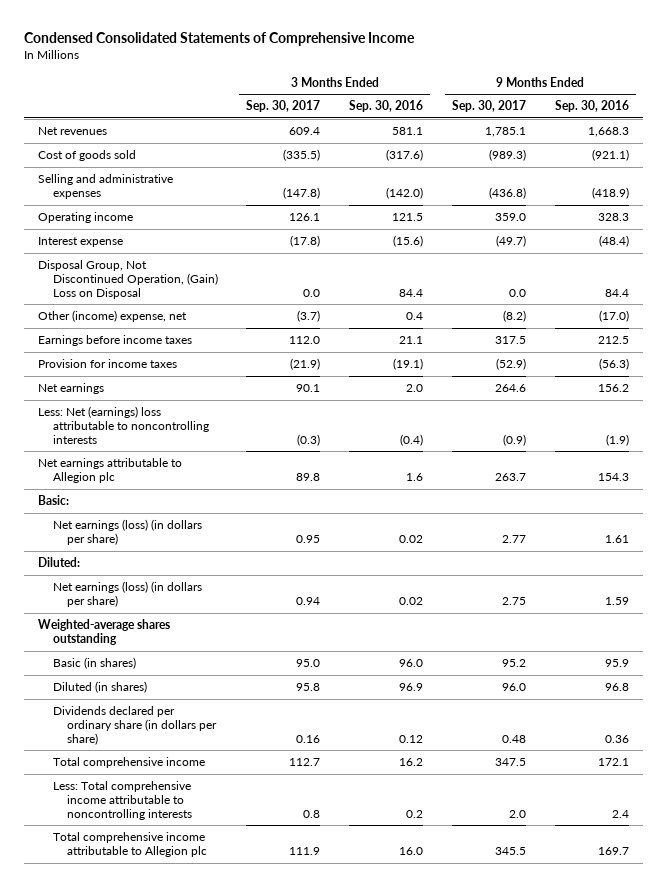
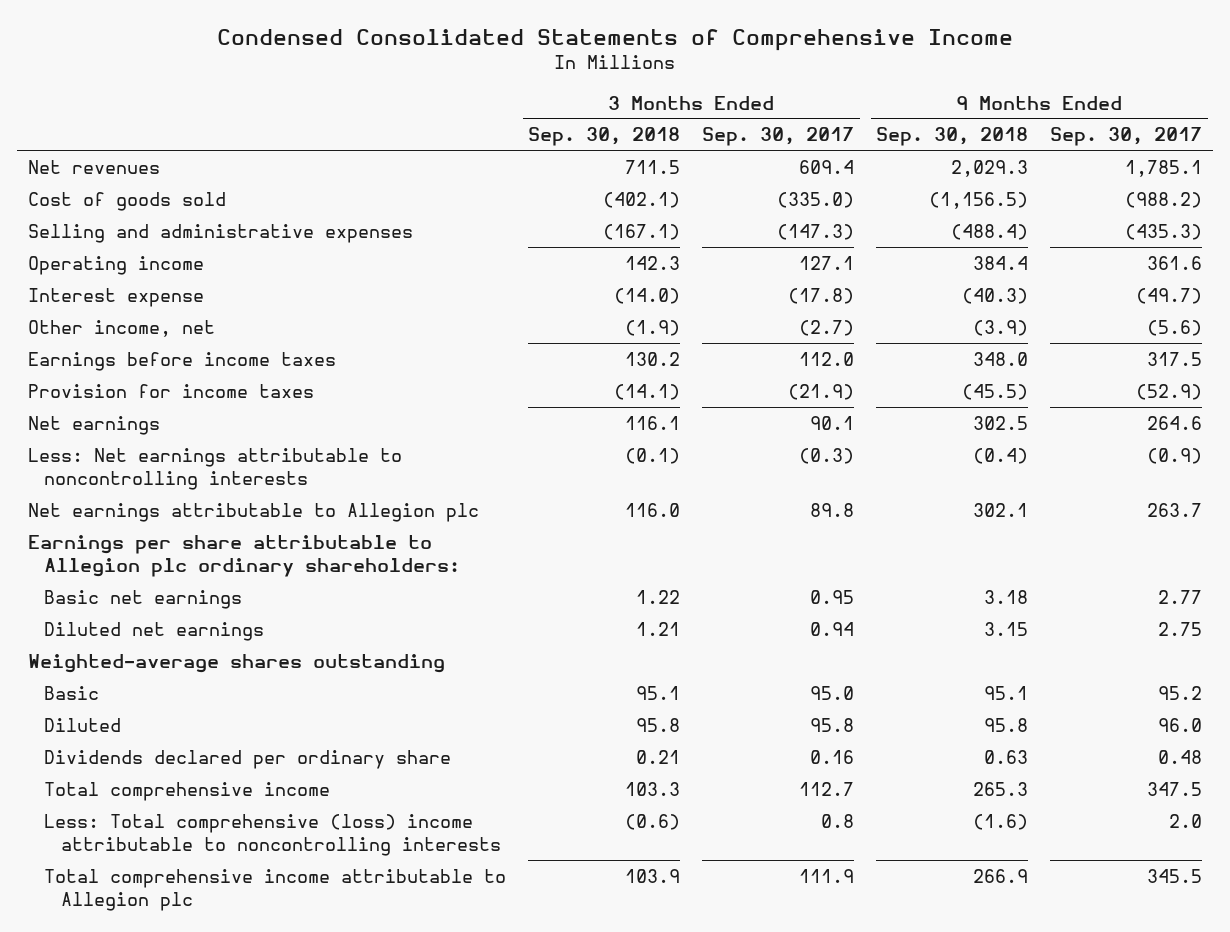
[349,100,424,113] Sep. 30, 2016 -> none
[554,100,629,113] Sep. 30, 2016 -> none
none -> [528,127,681,147] Sep. 30, 2018
none -> [876,127,1029,147] Sep. 30, 2018
[283,149,321,162] (335.5) -> [777,191,855,208] (335.0)
[489,149,527,162] (989.3) -> [1125,191,1203,208] (988.2)
[283,187,321,200] (147.8) -> [777,223,855,240] (147.3)
[489,187,527,200] (436.8) -> [1125,223,1203,240] (435.3)
[289,213,321,222] 126.1 -> [799,255,855,270] 127.1
[495,213,527,222] 359.0 -> [1147,255,1203,270] 361.6
[38,260,218,300] Disposal Group, Not Discontinued Operation, (Gain) Loss on Disposal -> none
[38,310,188,323] Other (income) expense, net -> [27,319,215,337] Other income, net
[297,310,321,323] (3.7) -> [799,319,855,336] (2.7)
[503,310,527,323] (8.2) -> [1147,319,1203,336] (5.6)
[38,406,209,445] Less: Net (earnings) loss attributable to noncontrolling interests -> [27,447,402,490] Less: Net earnings attributable to noncontrolling interests
[38,495,70,506] Basic: -> none
[38,557,81,568] Diluted: -> none
none -> [27,534,461,577] Earnings per share attributable to Allegion plc ordinary shareholders:
[52,519,202,546] Net earnings (loss) (in dollars per share) -> [44,589,243,609] Basic net earnings
[52,581,202,608] Net earnings (loss) (in dollars per share) -> [44,621,265,641] Diluted net earnings
[52,657,136,670] Basic (in shares) -> [44,685,100,700] Basic
[52,681,147,694] Diluted (in shares) -> [44,717,122,732] Diluted
[52,706,217,746] Dividends declared per ordinary share (in dollars per share) -> [44,749,452,769] Dividends declared per ordinary share
[52,781,192,821] Less: Total comprehensive income attributable to noncontrolling interests -> [44,813,502,856] Less: Total comprehensive (loss) income attributable to noncontrolling interests

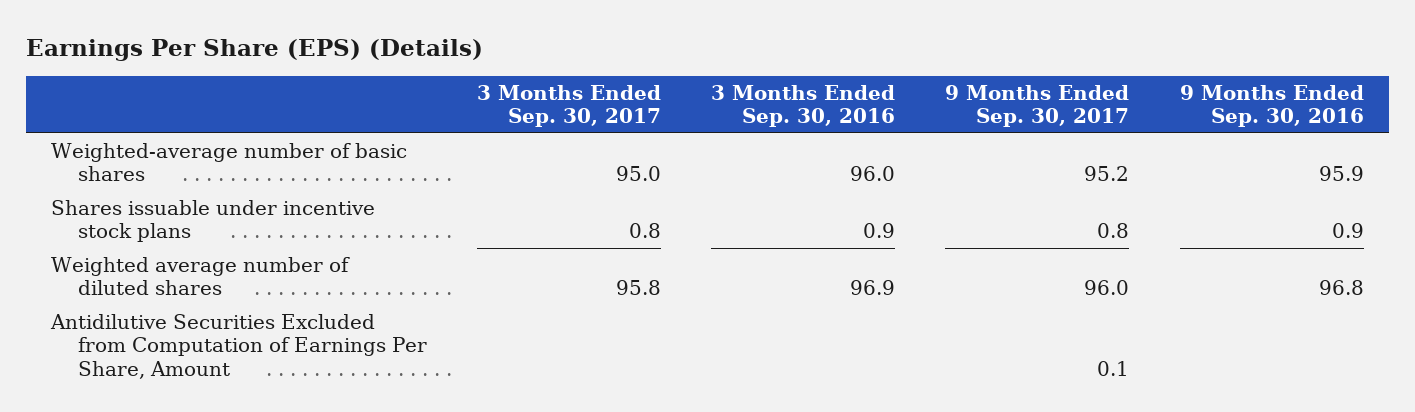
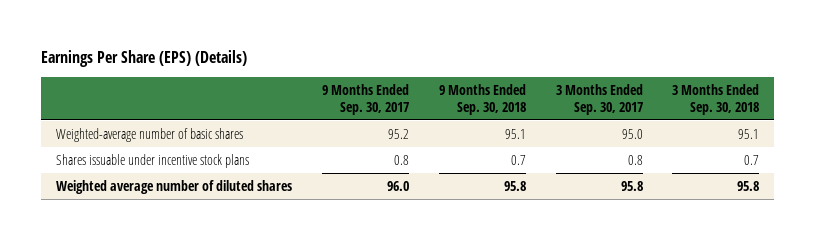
[711,84,896,128] 3 Months Ended Sep. 30, 2016 -> none
[1179,84,1364,128] 9 Months Ended Sep. 30, 2016 -> none
none -> [438,83,526,115] 9 Months Ended Sep. 30, 2018
none -> [672,83,760,115] 3 Months Ended Sep. 30, 2018
[50,313,428,380] Antidilutive Securities Excluded from Computation of Earnings Per Share, Amount -> none

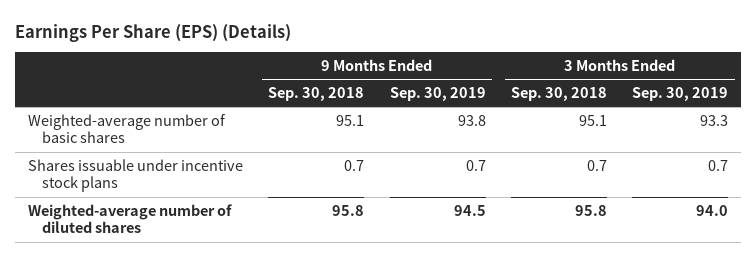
[321,83,409,115] 9 Months Ended Sep. 30, 2017 -> none
[555,83,643,115] 3 Months Ended Sep. 30, 2017 -> none
none -> [389,86,486,101] Sep. 30, 2019
none -> [632,86,729,101] Sep. 30, 2019
[56,179,293,194] Weighted average number of diluted shares -> [27,203,232,234] Weighted-average number of diluted shares

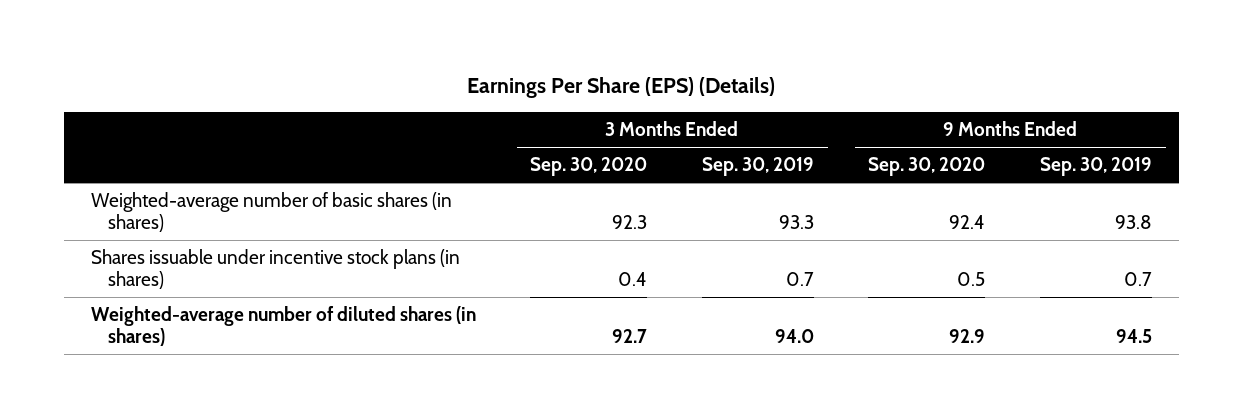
[268,86,365,101] Sep. 30, 2018 -> none
[510,86,607,101] Sep. 30, 2018 -> none
none -> [530,157,648,177] Sep. 30, 2020
none -> [868,157,986,177] Sep. 30, 2020
[27,113,226,144] Weighted-average number of basic shares -> [90,192,452,232] Weighted-average number of basic shares (in shares)
[27,158,243,193] Shares issuable under incentive stock plans -> [90,249,460,289] Shares issuable under incentive stock plans (in shares)
[27,203,232,234] Weighted-average number of diluted shares -> [90,306,476,346] Weighted-average number of diluted shares (in shares)

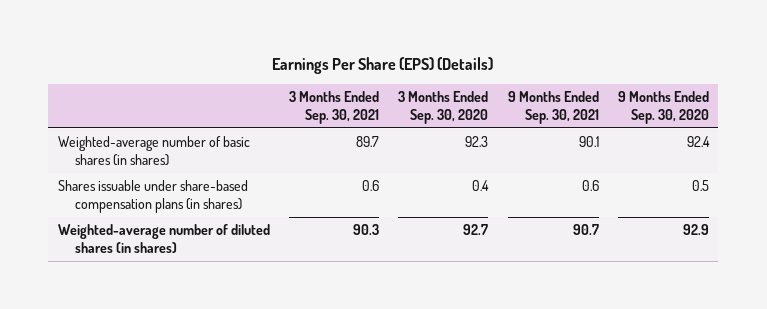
[701,157,814,177] Sep. 30, 2019 -> none
[1039,157,1152,177] Sep. 30, 2019 -> none
none -> [289,91,380,124] 3 Months Ended Sep. 30, 2021
none -> [507,91,599,124] 9 Months Ended Sep. 30, 2021
[90,249,460,289] Shares issuable under incentive stock plans (in shares) -> [57,180,248,213] Shares issuable under share-based compensation plans (in shares)

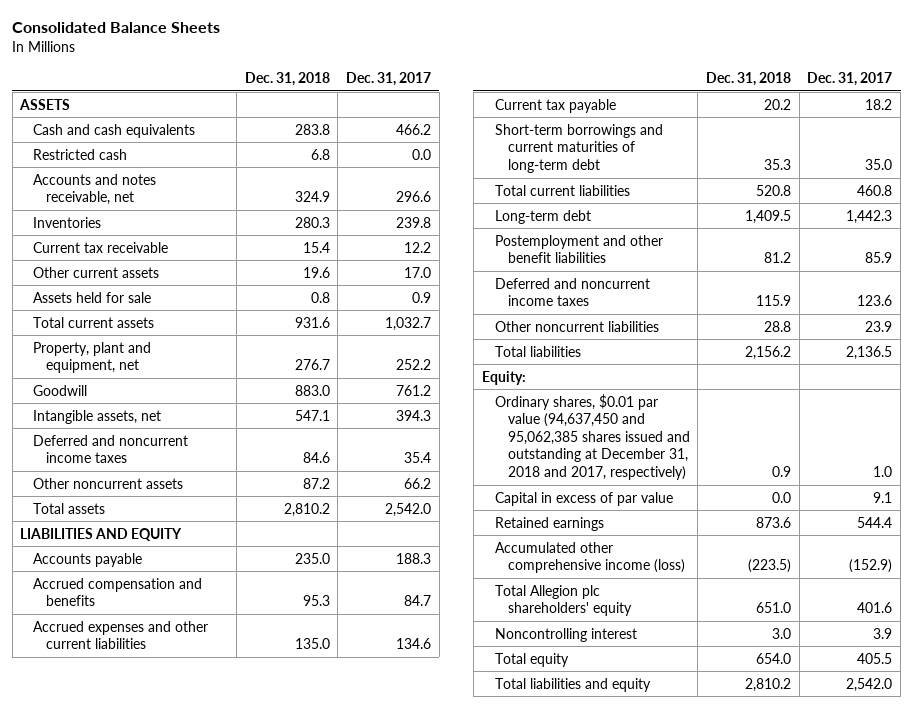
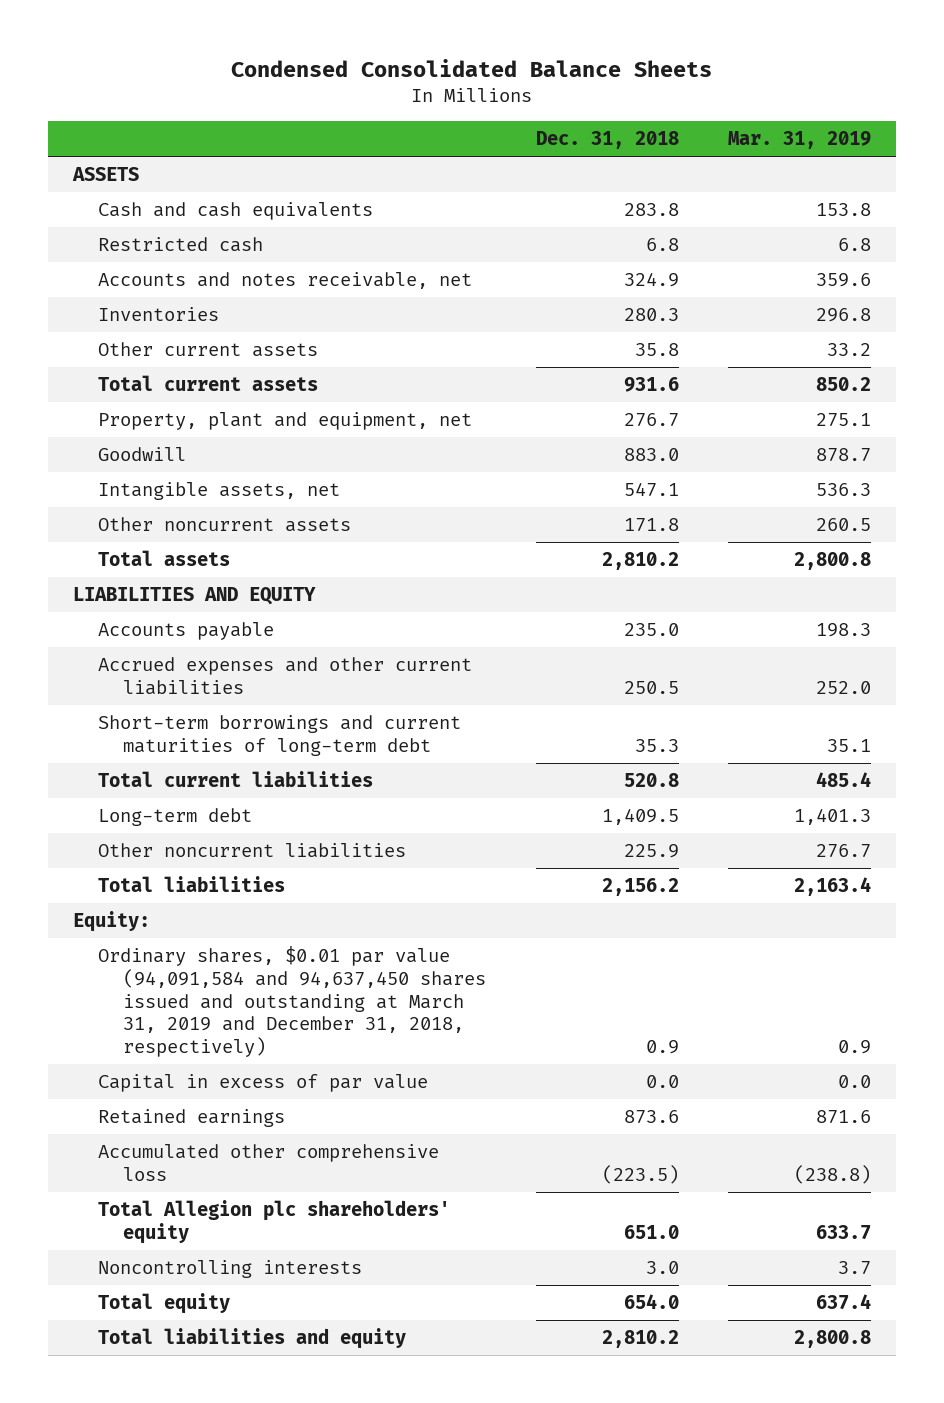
[12,22,221,34] Consolidated Balance Sheets -> [231,59,713,78] Condensed Consolidated Balance Sheets
[346,72,432,87] Dec. 31, 2017 -> none
none -> [728,130,872,149] Mar. 31, 2019
[33,241,169,253] Current tax receivable -> none
[33,291,152,303] Assets held for sale -> none
[302,266,330,278] 19.6 -> [634,343,679,357] 35.8
[33,434,189,464] Deferred and noncurrent income taxes -> none
[302,477,330,489] 87.2 -> [623,518,679,532] 171.8
[33,577,203,607] Accrued compensation and benefits -> none
[494,98,616,113] Current tax payable -> none
[294,638,330,650] 135.0 -> [623,680,679,694] 250.5
[494,234,663,264] Postemployment and other benefit liabilities -> none
[494,277,650,307] Deferred and noncurrent income taxes -> none
[763,320,791,332] 28.8 -> [623,844,679,859] 225.9
[494,393,690,480] Ordinary shares, $0.01 par value (94,637,450 and 95,062,385 shares issued and outstanding at December 31, 2018 and 2017, respectively) -> [98,946,487,1057] Ordinary shares, $0.01 par value (94,091,584 and 94,637,450 shares issued and outstanding at March 31, 2019 and December 31, 2018, respectively)
[494,541,685,574] Accumulated other comprehensive income (loss) -> [98,1144,440,1181] Accumulated other comprehensive loss
[494,627,637,642] Noncontrolling interest -> [98,1260,363,1279] Noncontrolling interests

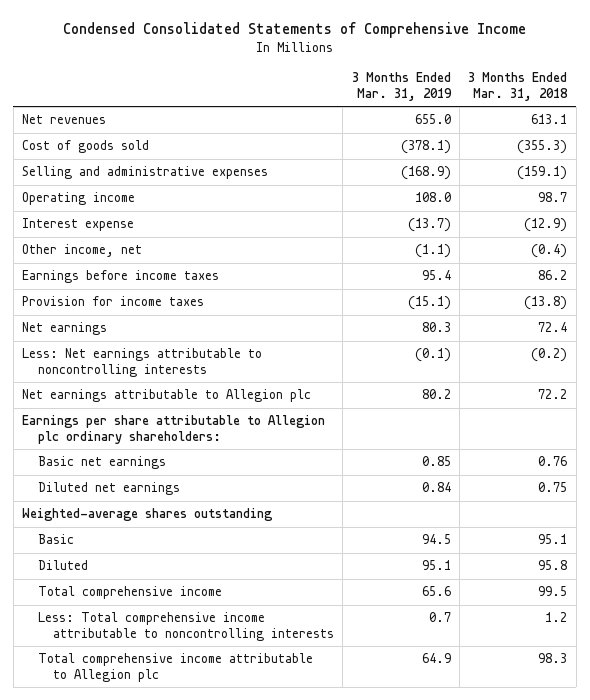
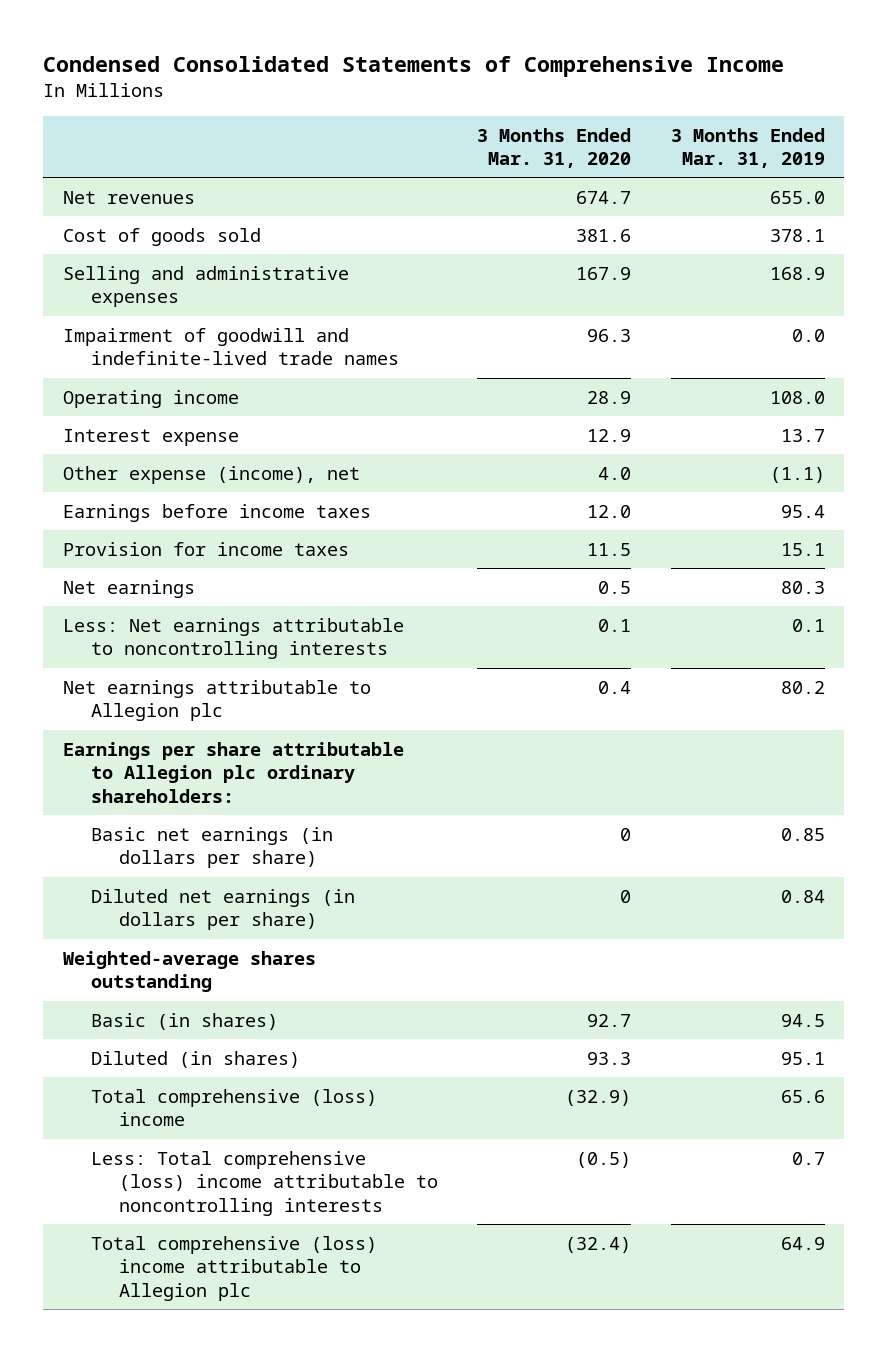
[468,72,569,101] 3 Months Ended Mar. 31, 2018 -> none
none -> [477,127,632,169] 3 Months Ended Mar. 31, 2020
[400,140,451,155] (378.1) -> [769,228,825,242] 378.1
[400,166,451,181] (168.9) -> [769,266,825,280] 168.9
none -> [63,327,399,366] Impairment of goodwill and indefinite-lived trade names
[407,218,451,233] (13.7) -> [780,428,825,442] 13.7
[22,244,143,258] Other income, net -> [63,465,361,484] Other expense (income), net
[407,296,451,311] (15.1) -> [780,542,825,556] 15.1
[414,348,451,363] (0.1) -> [791,618,825,632] 0.1
[37,456,166,470] Basic net earnings -> [90,826,333,869] Basic net earnings (in dollars per share)
[37,482,180,496] Diluted net earnings -> [90,888,355,931] Diluted net earnings (in dollars per share)
[37,534,74,545] Basic -> [90,1012,278,1030] Basic (in shares)
[37,560,88,571] Diluted -> [90,1050,300,1068] Diluted (in shares)
[37,586,222,600] Total comprehensive income -> [90,1088,377,1127] Total comprehensive (loss) income
[37,612,334,642] Less: Total comprehensive income attributable to noncontrolling interests -> [90,1150,438,1216] Less: Total comprehensive (loss) income attributable to noncontrolling interests
[37,653,313,683] Total comprehensive income attributable to Allegion plc -> [90,1235,377,1301] Total comprehensive (loss) income attributable to Allegion plc

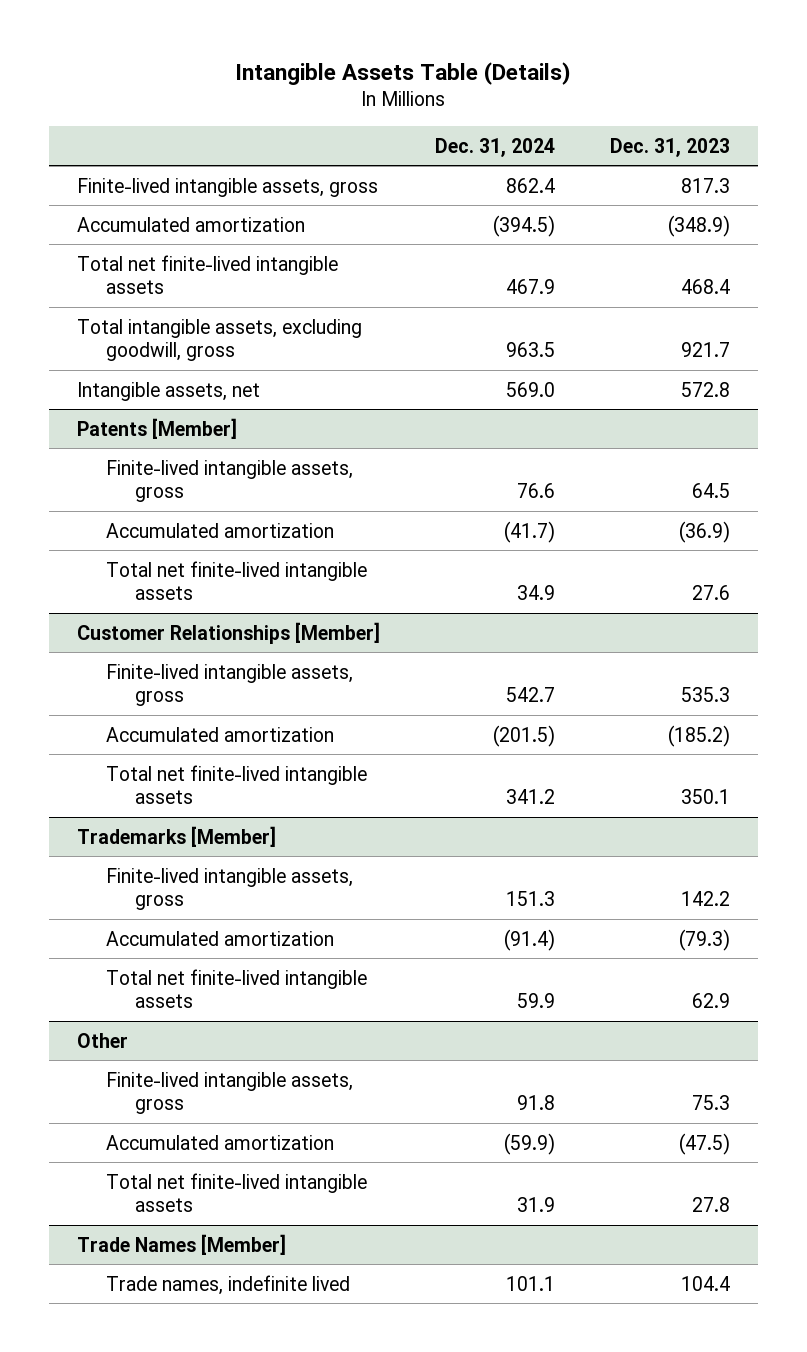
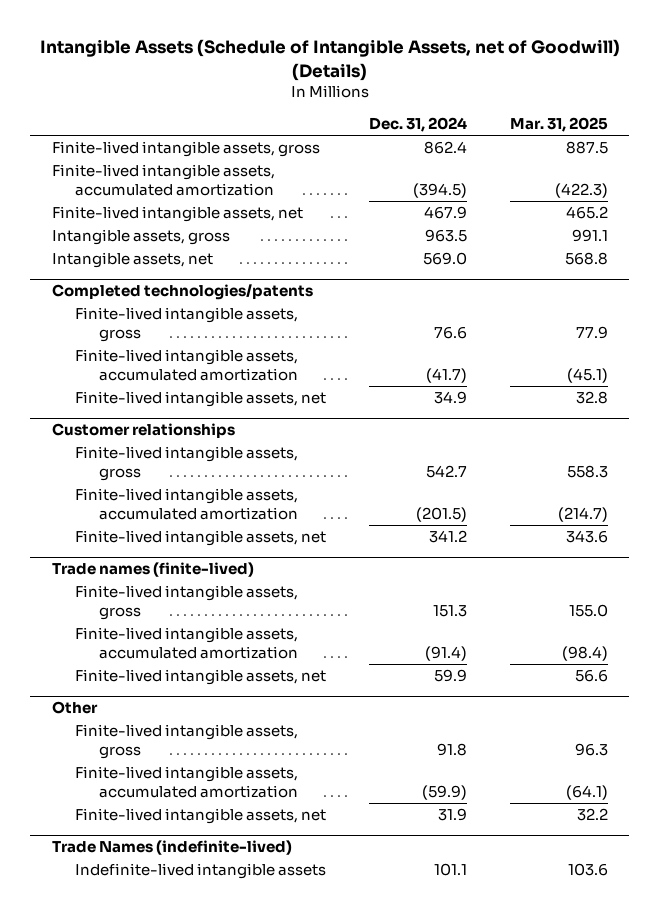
[235,61,572,85] Intangible Assets Table (Details) -> [39,39,620,81] Intangible Assets (Schedule of Intangible Assets, net of Goodwill) (Details)
[610,137,731,157] Dec. 31, 2023 -> none
none -> [509,116,608,132] Mar. 31, 2025
[76,216,305,232] Accumulated amortization -> [51,164,275,196] Finite-lived intangible assets, accumulated amortization
[76,254,338,295] Total net finite-lived intangible assets -> [51,206,303,223] Finite-lived intangible assets, net
[76,318,362,362] Total intangible assets, excluding goodwill, gross -> [51,229,230,246] Intangible assets, gross
[76,417,237,439] Patents [Member] -> [51,284,313,301] Completed technologies/patents
[105,522,334,538] Accumulated amortization -> [75,349,299,381] Finite-lived intangible assets, accumulated amortization
[105,560,367,601] Total net finite-lived intangible assets -> [75,391,327,408] Finite-lived intangible assets, net
[76,621,380,644] Customer Relationships [Member] -> [51,423,235,439] Customer relationships
[105,726,334,742] Accumulated amortization -> [75,488,299,520] Finite-lived intangible assets, accumulated amortization
[105,764,367,805] Total net finite-lived intangible assets -> [75,530,327,547] Finite-lived intangible assets, net
[76,825,276,847] Trademarks [Member] -> [51,562,254,578] Trade names (finite-lived)
[105,930,334,946] Accumulated amortization -> [75,627,299,659] Finite-lived intangible assets, accumulated amortization
[105,968,367,1009] Total net finite-lived intangible assets -> [75,669,327,686] Finite-lived intangible assets, net
[105,1134,334,1150] Accumulated amortization -> [75,766,299,798] Finite-lived intangible assets, accumulated amortization
[105,1172,367,1213] Total net finite-lived intangible assets -> [75,808,327,825] Finite-lived intangible assets, net
[76,1233,286,1255] Trade Names [Member] -> [51,840,292,856] Trade Names (indefinite-lived)
[105,1274,350,1295] Trade names, indefinite lived -> [75,863,327,880] Indefinite-lived intangible assets

